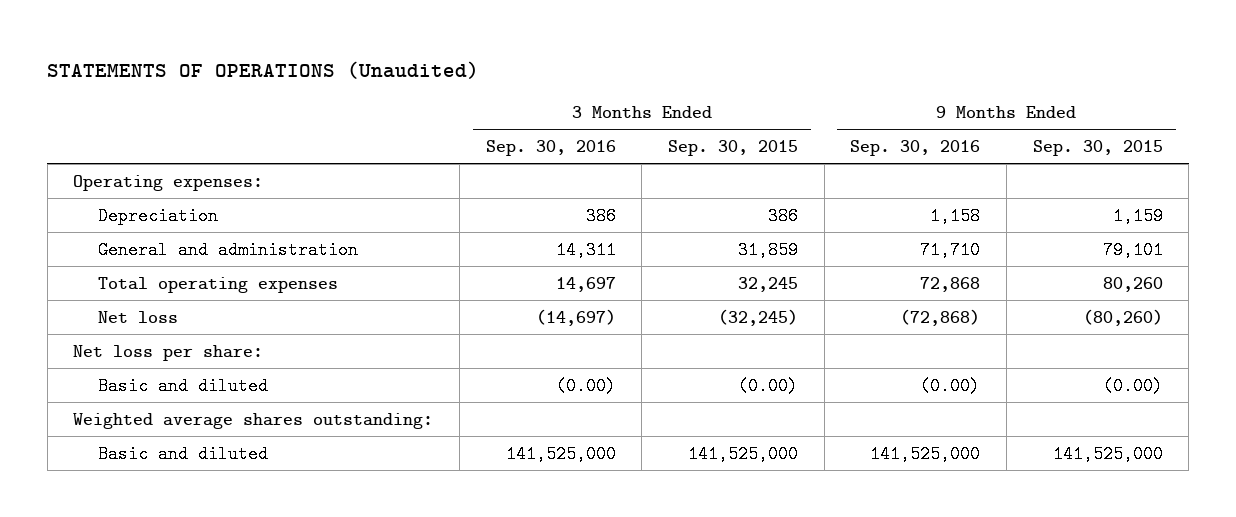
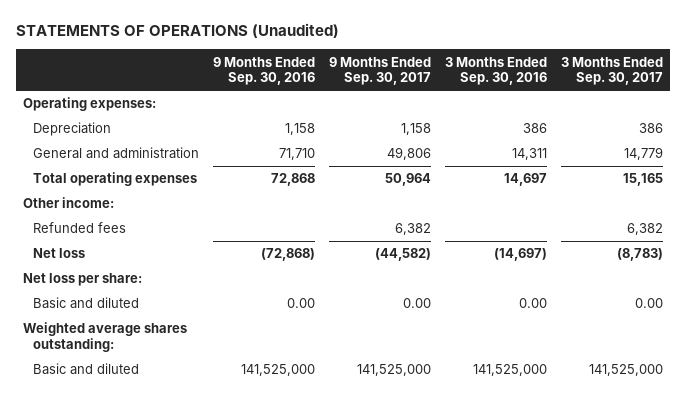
[667,139,798,156] Sep. 30, 2015 -> none
[1032,139,1163,156] Sep. 30, 2015 -> none
none -> [329,56,432,86] 9 Months Ended Sep. 30, 2017
none -> [560,56,663,86] 3 Months Ended Sep. 30, 2017
none -> [23,197,115,209] Other income:
none -> [33,222,127,234] Refunded fees
[555,376,616,395] (0.00) -> [518,298,547,309] 0.00
[920,376,981,395] (0.00) -> [287,298,316,309] 0.00

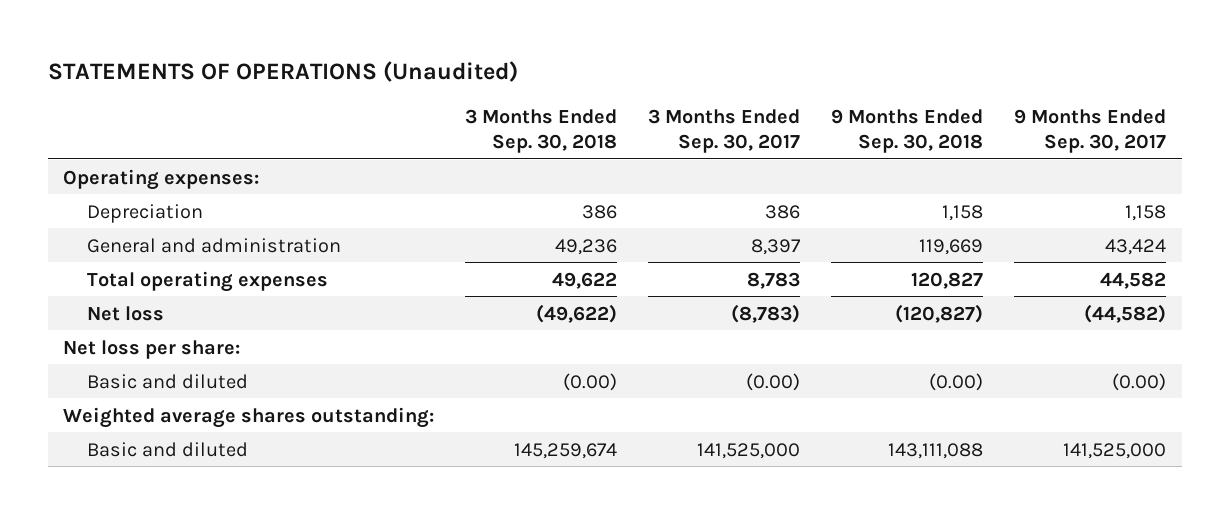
[213,56,316,86] 9 Months Ended Sep. 30, 2016 -> none
[444,56,547,86] 3 Months Ended Sep. 30, 2016 -> none
none -> [465,108,618,153] 3 Months Ended Sep. 30, 2018
none -> [831,108,984,153] 9 Months Ended Sep. 30, 2018
[23,197,115,209] Other income: -> none
[33,222,127,234] Refunded fees -> none
[387,147,432,161] 49,806 -> [1105,238,1167,255] 43,424
[623,147,663,161] 14,779 -> [751,238,802,255] 8,397
[385,173,432,187] 50,964 -> [1100,271,1167,289] 44,582
[622,173,663,187] 15,165 -> [747,271,801,289] 8,783
[403,298,432,309] 0.00 -> [1112,372,1167,391] (0.00)
[634,298,663,309] 0.00 -> [746,372,801,391] (0.00)

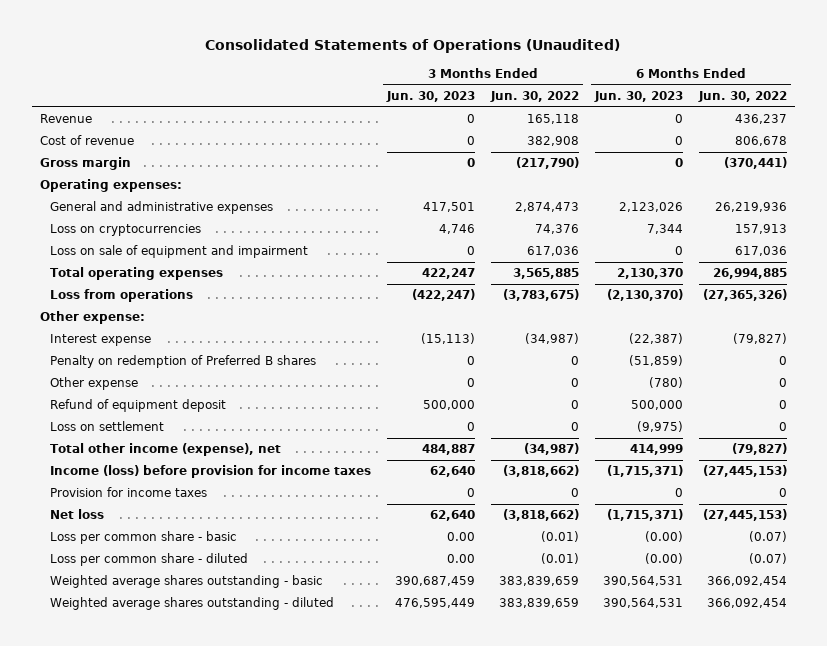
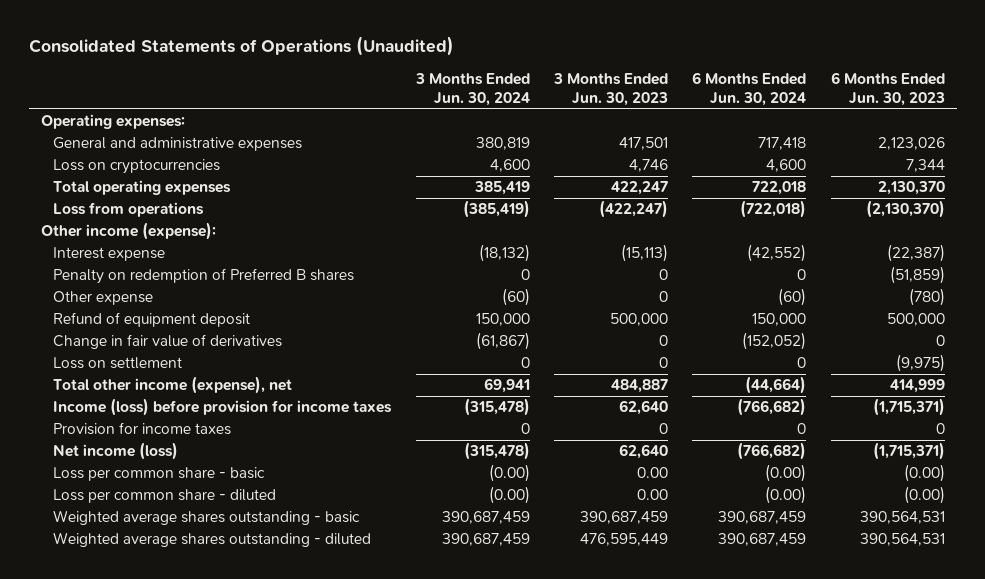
[490,90,580,102] Jun. 30, 2022 -> none
[698,90,788,102] Jun. 30, 2022 -> none
none -> [414,73,530,106] 3 Months Ended Jun. 30, 2024
none -> [692,72,807,106] 6 Months Ended Jun. 30, 2024
[39,114,92,124] Revenue -> none
[39,135,134,146] Cost of revenue -> none
[39,157,131,171] Gross margin -> none
[50,245,309,259] Loss on sale of equipment and impairment -> none
[39,311,145,325] Other expense: -> [40,222,216,241] Other income (expense):
none -> [53,334,283,350] Change in fair value of derivatives
[50,509,105,520] Net loss -> [53,442,179,461] Net income (loss)

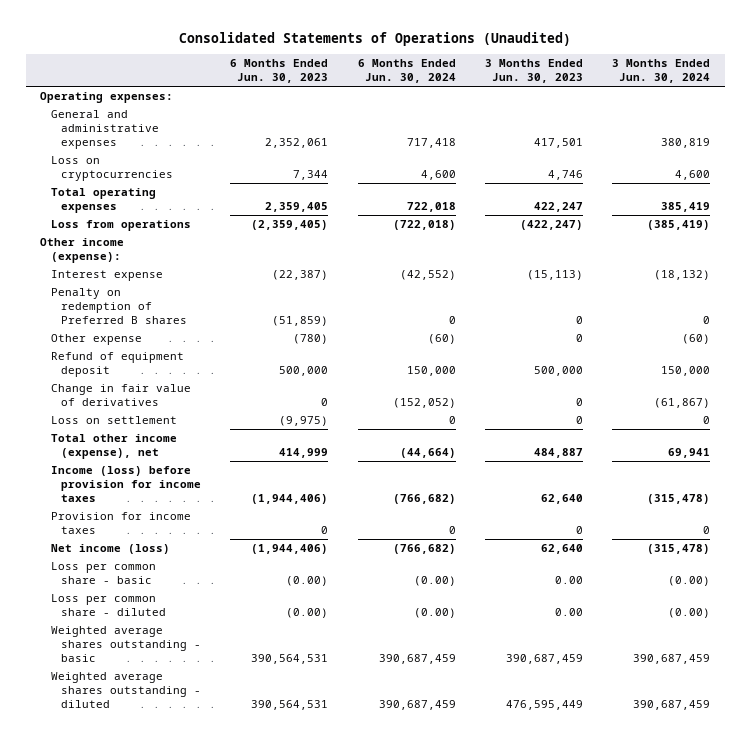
[877,137,945,151] 2,123,026 -> [265,138,329,149] 2,352,061
[877,181,945,196] 2,130,370 -> [265,201,329,212] 2,359,405
[865,200,945,219] (2,130,370) -> [251,219,329,230] (2,359,405)
[872,398,945,417] (1,715,371) -> [251,494,329,505] (1,944,406)
[872,442,945,461] (1,715,371) -> [251,543,329,554] (1,944,406)

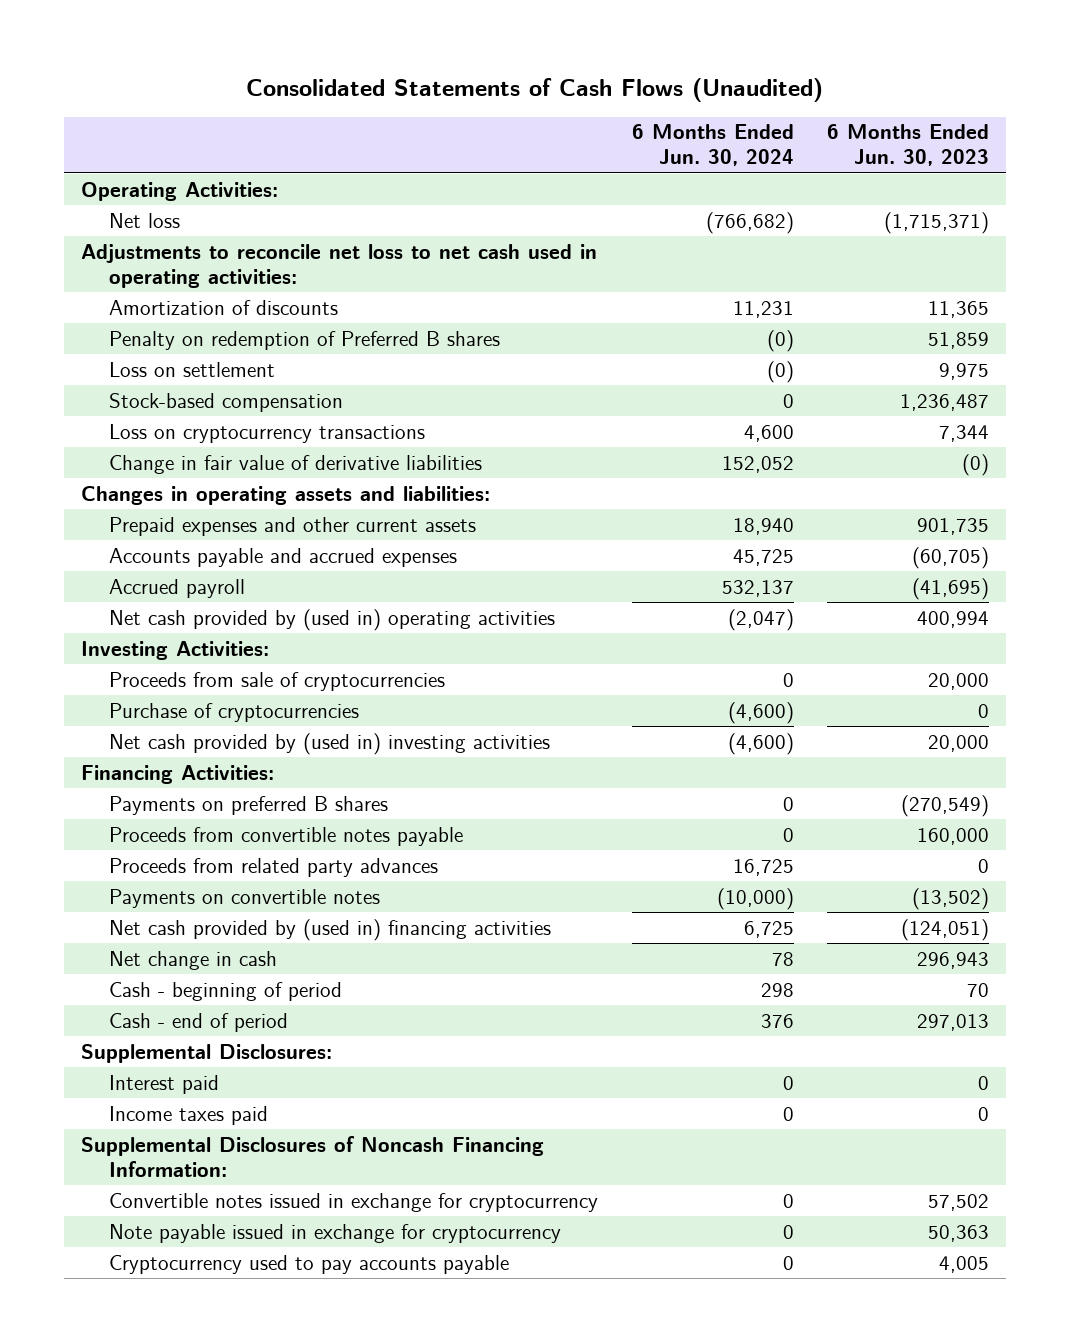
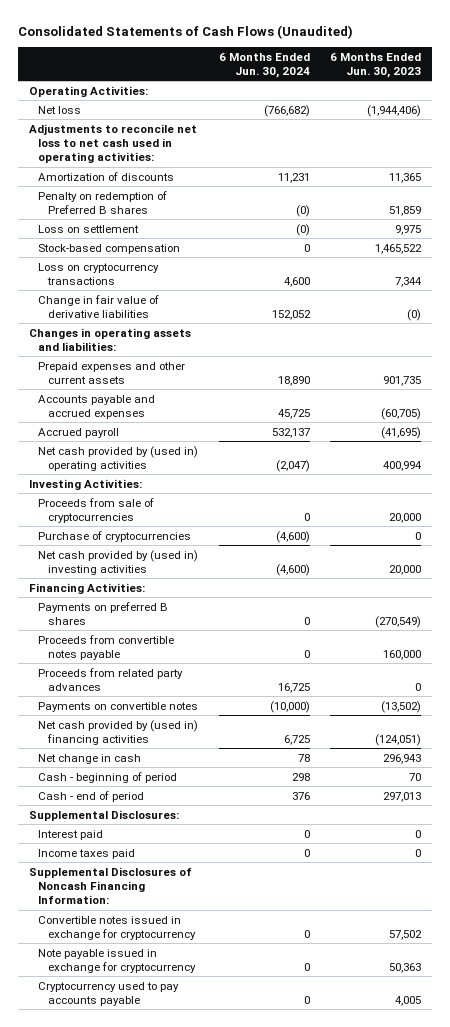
[884,211,990,234] (1,715,371) -> [367,104,422,117] (1,944,406)
[900,393,990,411] 1,236,487 -> [375,243,423,254] 1,465,522
[732,517,794,535] 18,940 -> [277,375,310,386] 18,890

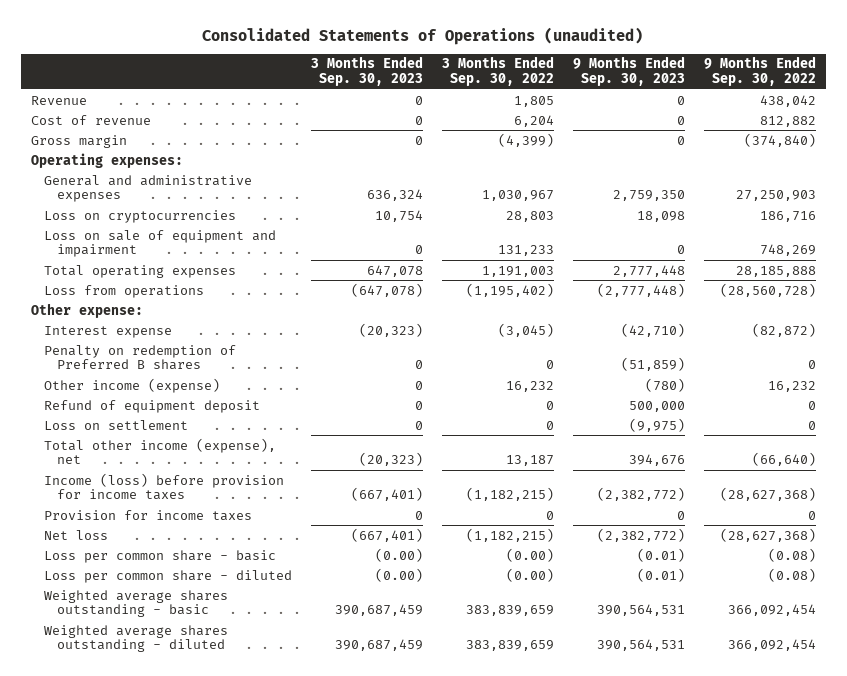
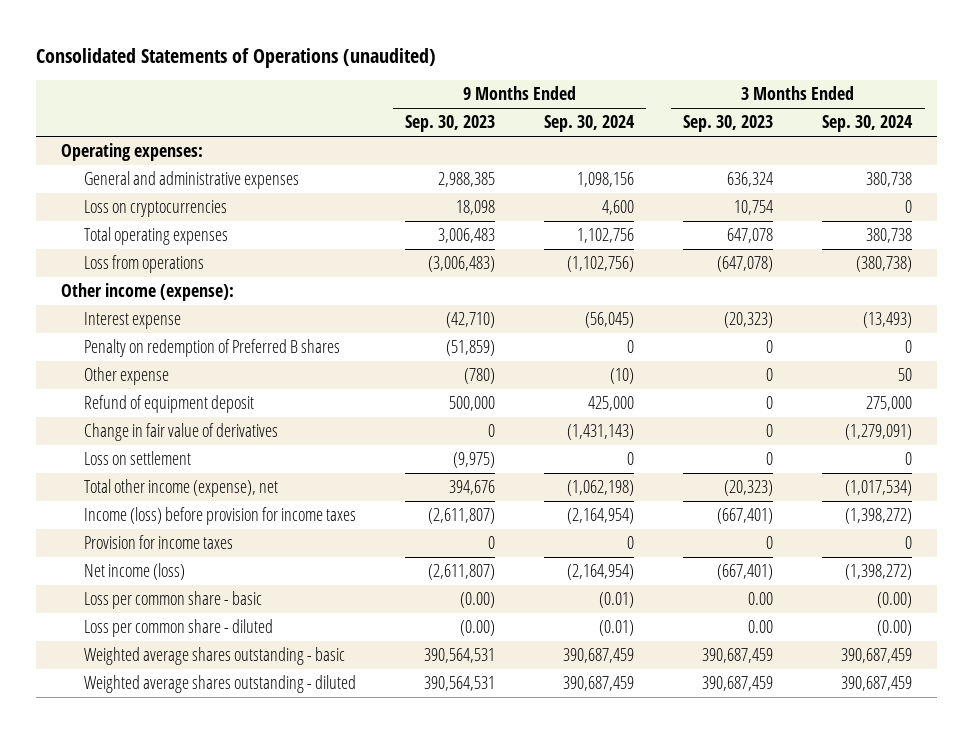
[442,56,555,87] 3 Months Ended Sep. 30, 2022 -> none
[704,56,817,87] 9 Months Ended Sep. 30, 2022 -> none
none -> [544,115,636,133] Sep. 30, 2024
none -> [822,115,914,133] Sep. 30, 2024
[30,95,87,105] Revenue -> none
[30,114,151,125] Cost of revenue -> none
[30,134,127,148] Gross margin -> none
[613,190,686,202] 2,759,350 -> [437,172,495,188] 2,988,385
[43,229,276,258] Loss on sale of equipment and impairment -> none
[613,264,686,277] 2,777,448 -> [437,228,495,244] 3,006,483
[597,282,686,297] (2,777,448) -> [427,256,495,273] (3,006,483)
[30,302,143,318] Other expense: -> [60,283,234,302] Other income (expense):
[43,377,220,393] Other income (expense) -> [83,367,169,386] Other expense
none -> [83,423,278,442] Change in fair value of derivatives
[597,487,686,502] (2,382,772) -> [427,508,495,525] (2,611,807)
[43,529,108,540] Net loss -> [83,563,185,581] Net income (loss)
[597,527,686,542] (2,382,772) -> [427,564,495,581] (2,611,807)
[374,547,423,562] (0.00) -> [748,592,774,606] 0.00
[637,547,686,562] (0.01) -> [459,592,495,609] (0.00)
[374,567,423,582] (0.00) -> [748,620,774,634] 0.00
[637,567,686,582] (0.01) -> [459,620,495,637] (0.00)

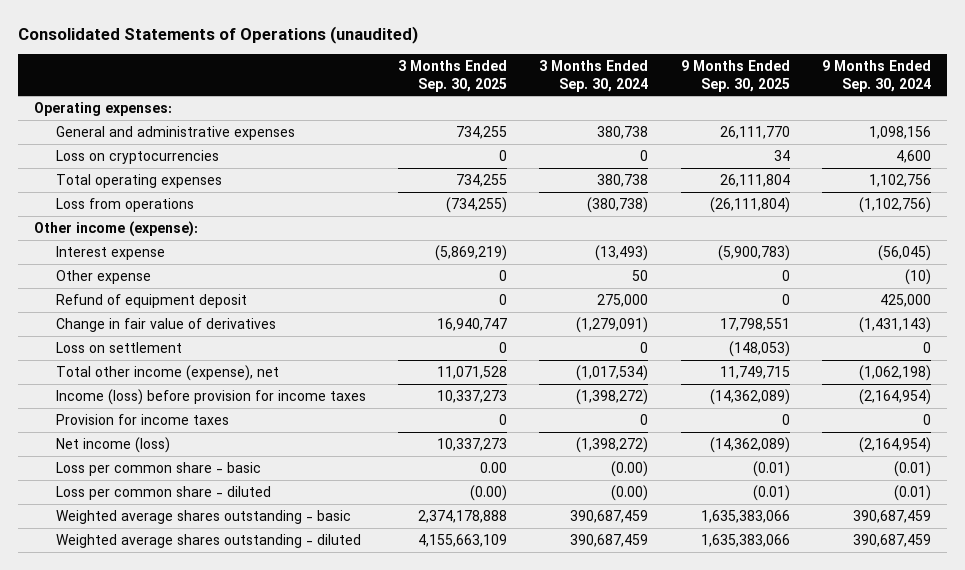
[404,115,495,133] Sep. 30, 2023 -> none
[683,115,774,133] Sep. 30, 2023 -> none
none -> [397,59,507,92] 3 Months Ended Sep. 30, 2025
none -> [680,59,790,92] 9 Months Ended Sep. 30, 2025
[83,339,340,358] Penalty on redemption of Preferred B shares -> none

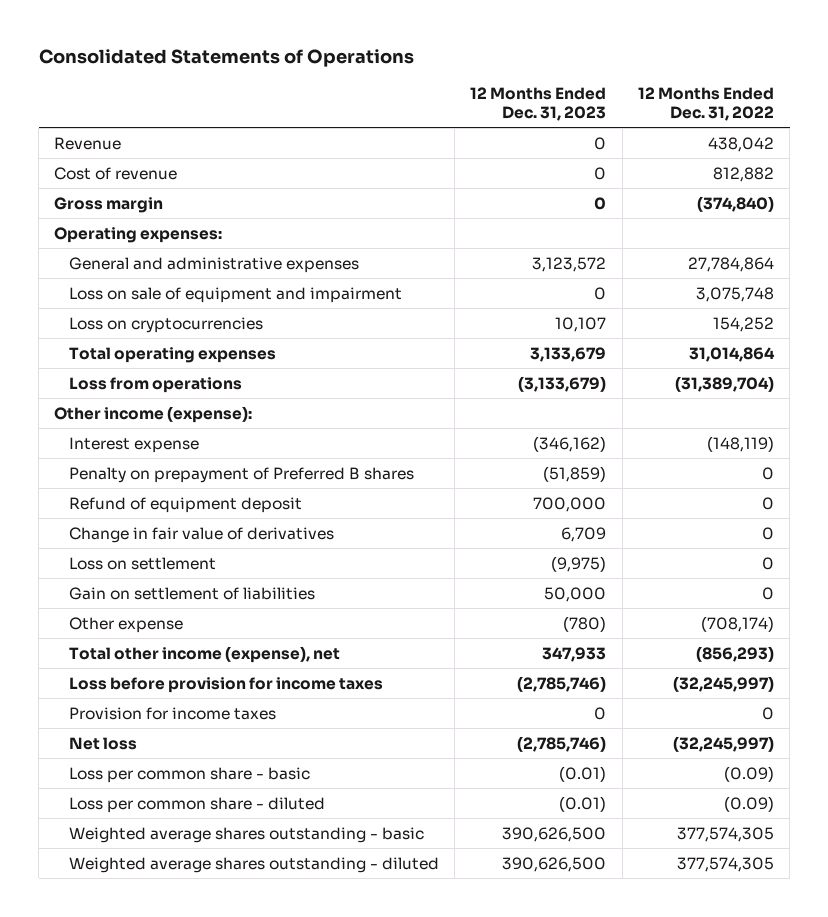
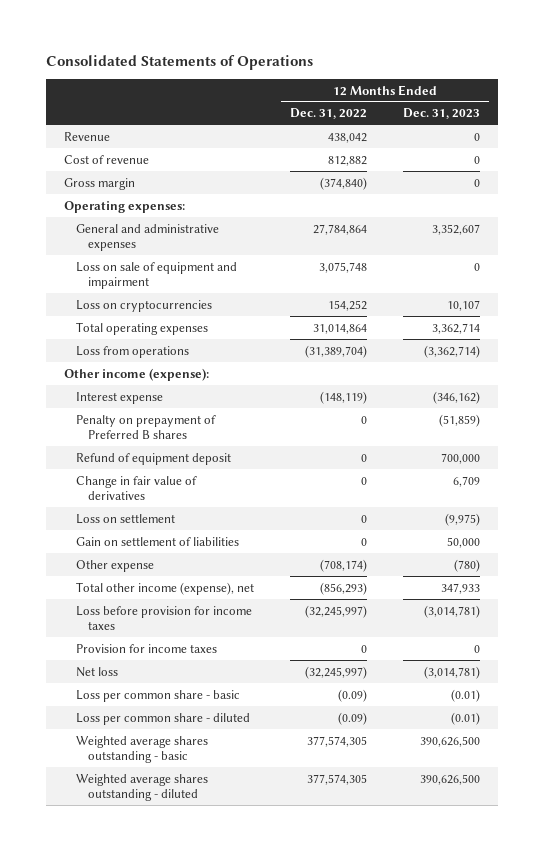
[532,256,607,272] 3,123,572 -> [432,223,481,235] 3,352,607
[530,346,607,362] 3,133,679 -> [432,322,481,334] 3,362,714
[518,375,607,392] (3,133,679) -> [424,344,481,358] (3,362,714)
[517,675,607,692] (2,785,746) -> [424,604,481,618] (3,014,781)
[517,735,607,752] (2,785,746) -> [424,665,481,679] (3,014,781)

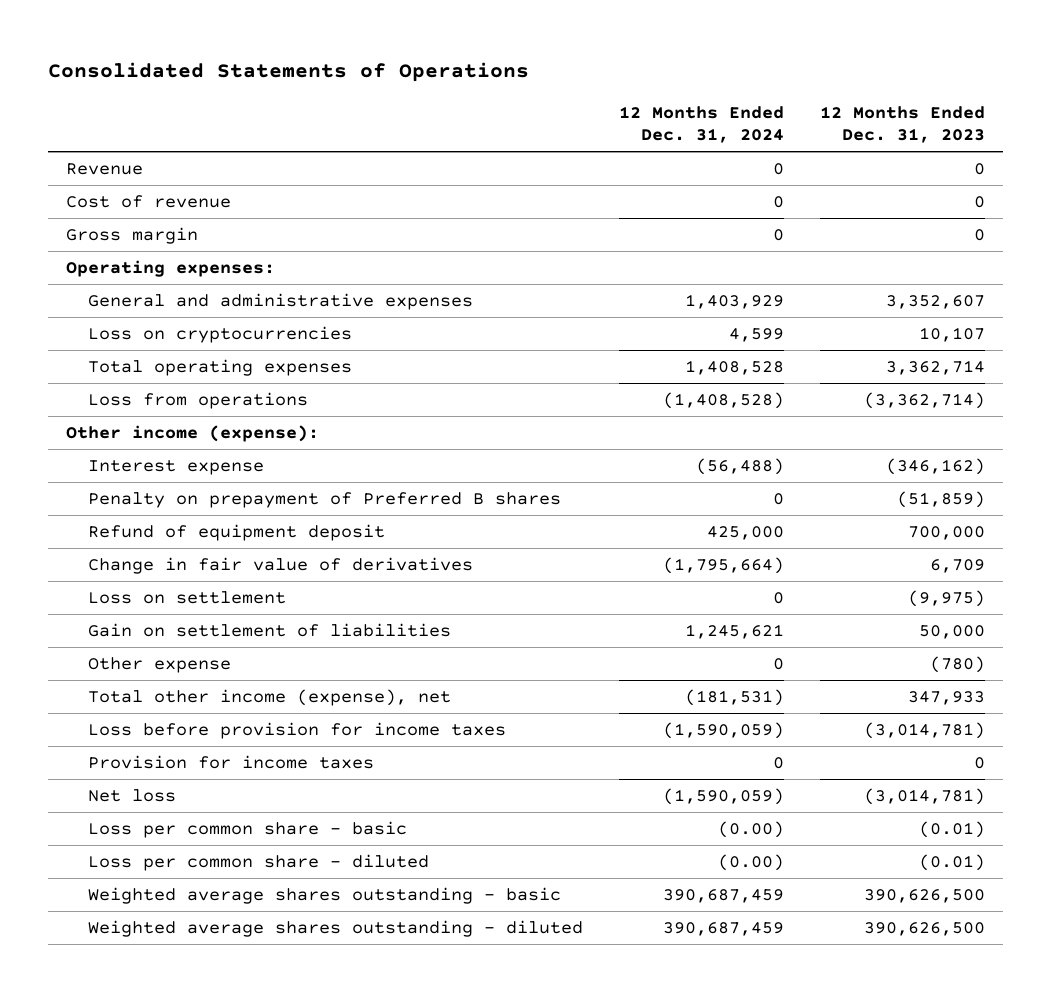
[290,108,368,120] Dec. 31, 2022 -> none
none -> [619,106,785,144] 12 Months Ended Dec. 31, 2024
[75,261,237,289] Loss on sale of equipment and impairment -> none

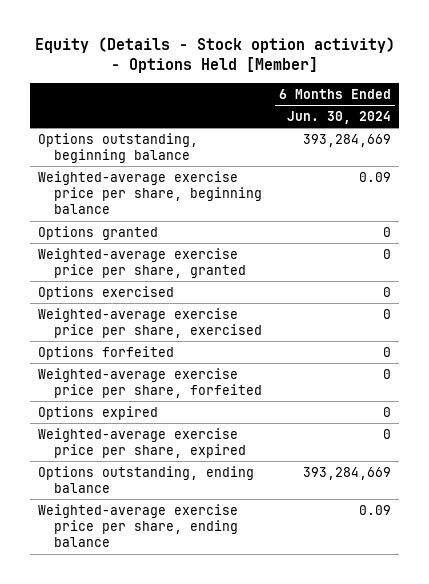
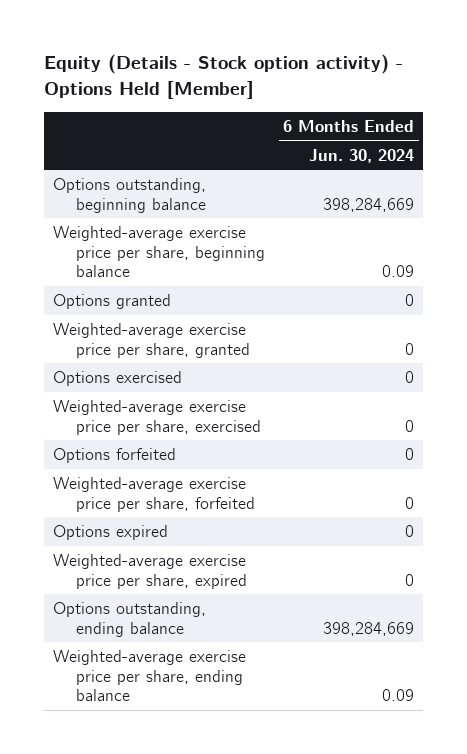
[302,133,391,147] 393,284,669 -> [323,197,415,212] 398,284,669
[302,466,391,480] 393,284,669 -> [323,621,415,636] 398,284,669

